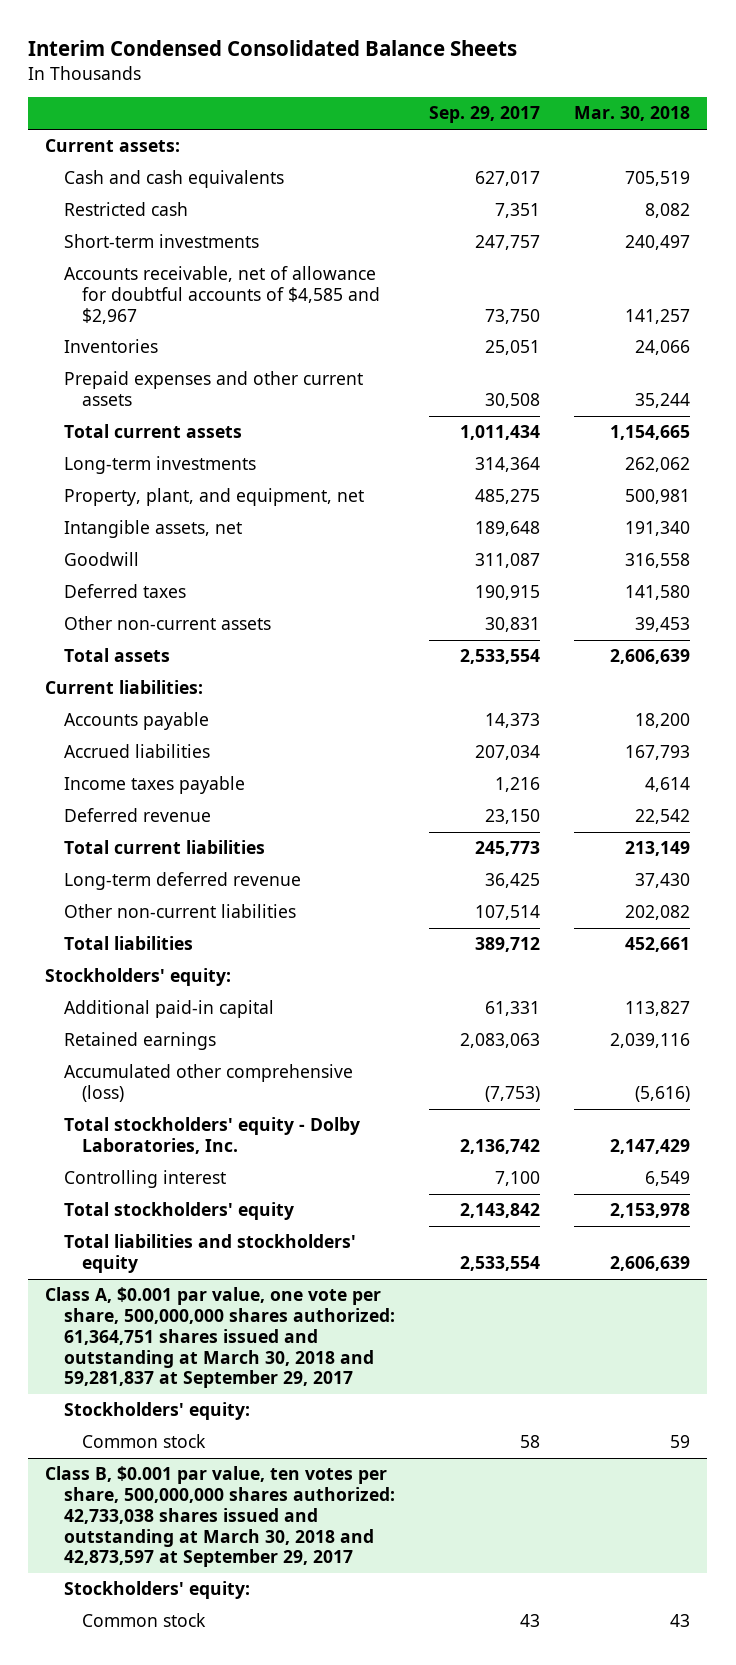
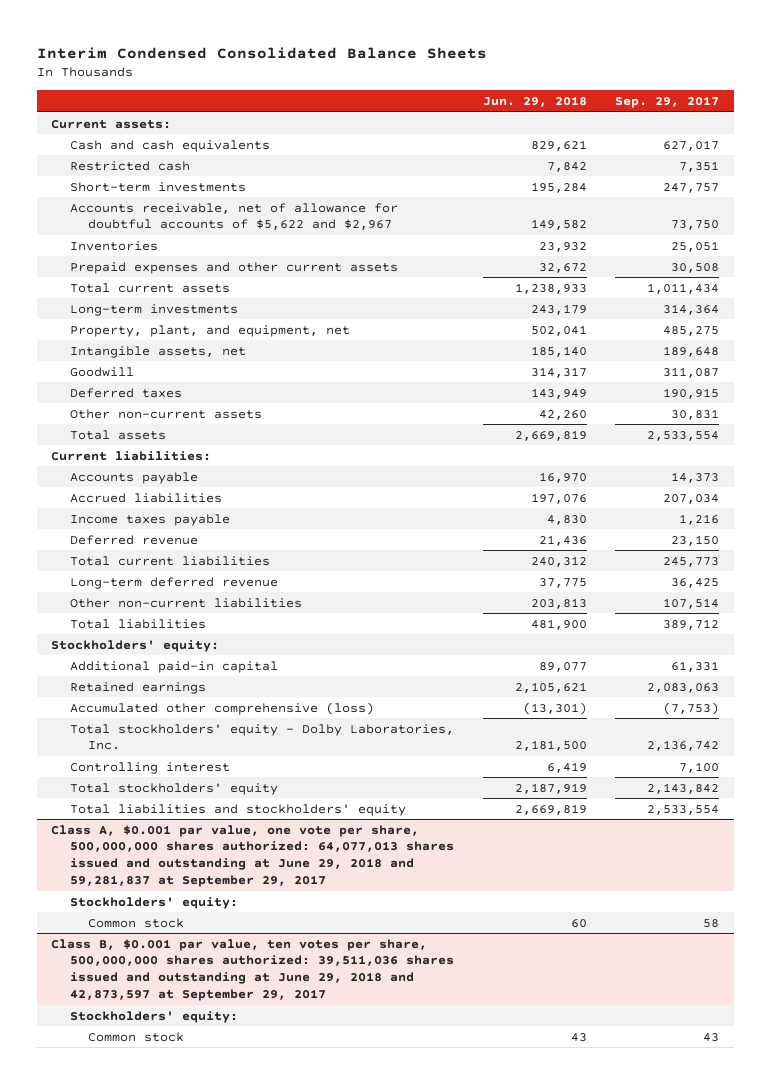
[574,106,691,122] Mar. 30, 2018 -> none
none -> [482,95,587,107] Jun. 29, 2018
[63,266,380,324] Accounts receivable, net of allowance for doubtful accounts of $4,585 and $2,967 -> [69,202,398,231] Accounts receivable, net of allowance for doubtful accounts of $5,622 and $2,967
[45,1287,395,1389] Class A, $0.001 par value, one vote per share, 500,000,000 shares authorized: 61,364,751 shares issued and outstanding at March 30, 2018 and 59,281,837 at September 29, 2017 -> [51,824,454,887] Class A, $0.001 par value, one vote per share, 500,000,000 shares authorized: 64,077,013 shares issued and outstanding at June 29, 2018 and 59,281,837 at September 29, 2017
[45,1466,395,1568] Class B, $0.001 par value, ten votes per share, 500,000,000 shares authorized: 42,733,038 shares issued and outstanding at March 30, 2018 and 42,873,597 at September 29, 2017 -> [51,938,454,1001] Class B, $0.001 par value, ten votes per share, 500,000,000 shares authorized: 39,511,036 shares issued and outstanding at June 29, 2018 and 42,873,597 at September 29, 2017

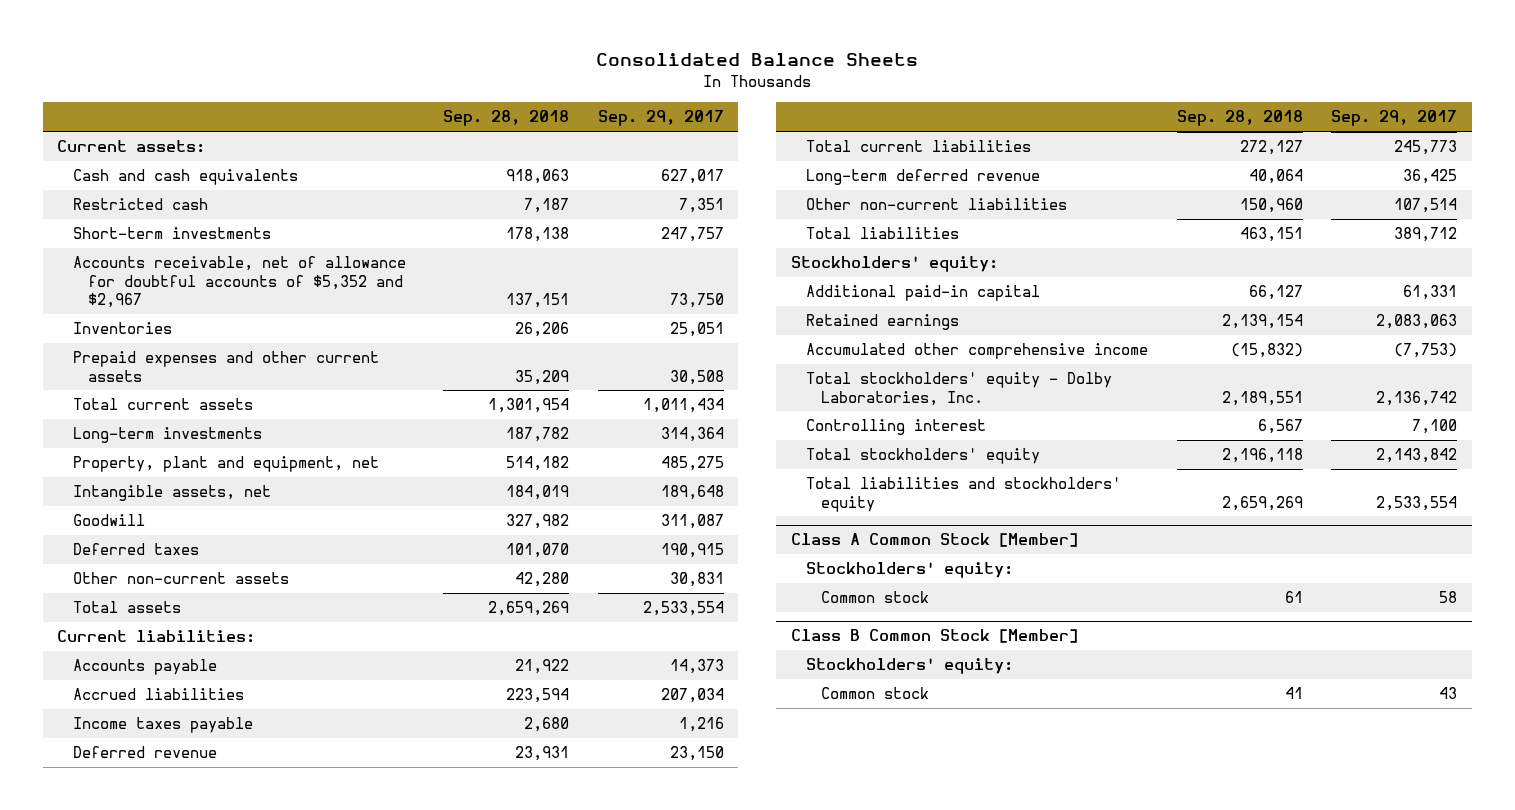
[36,46,487,59] Interim Condensed Consolidated Balance Sheets -> [596,53,919,67] Consolidated Balance Sheets
[482,95,587,107] Jun. 29, 2018 -> none
none -> [443,110,570,127] Sep. 28, 2018
[69,202,398,231] Accounts receivable, net of allowance for doubtful accounts of $5,622 and $2,967 -> [72,256,406,308] Accounts receivable, net of allowance for doubtful accounts of $5,352 and $2,967
[69,324,350,337] Property, plant, and equipment, net -> [72,456,379,473] Property, plant and equipment, net
[69,701,374,715] Accumulated other comprehensive (loss) -> [805,343,1148,360] Accumulated other comprehensive income
[51,824,454,887] Class A, $0.001 par value, one vote per share, 500,000,000 shares authorized: 64,077,013 shares issued and outstanding at June 29, 2018 and 59,281,837 at September 29, 2017 -> [790,533,1078,548] Class A Common Stock [Member]
[51,938,454,1001] Class B, $0.001 par value, ten votes per share, 500,000,000 shares authorized: 39,511,036 shares issued and outstanding at June 29, 2018 and 42,873,597 at September 29, 2017 -> [790,629,1078,644] Class B Common Stock [Member]

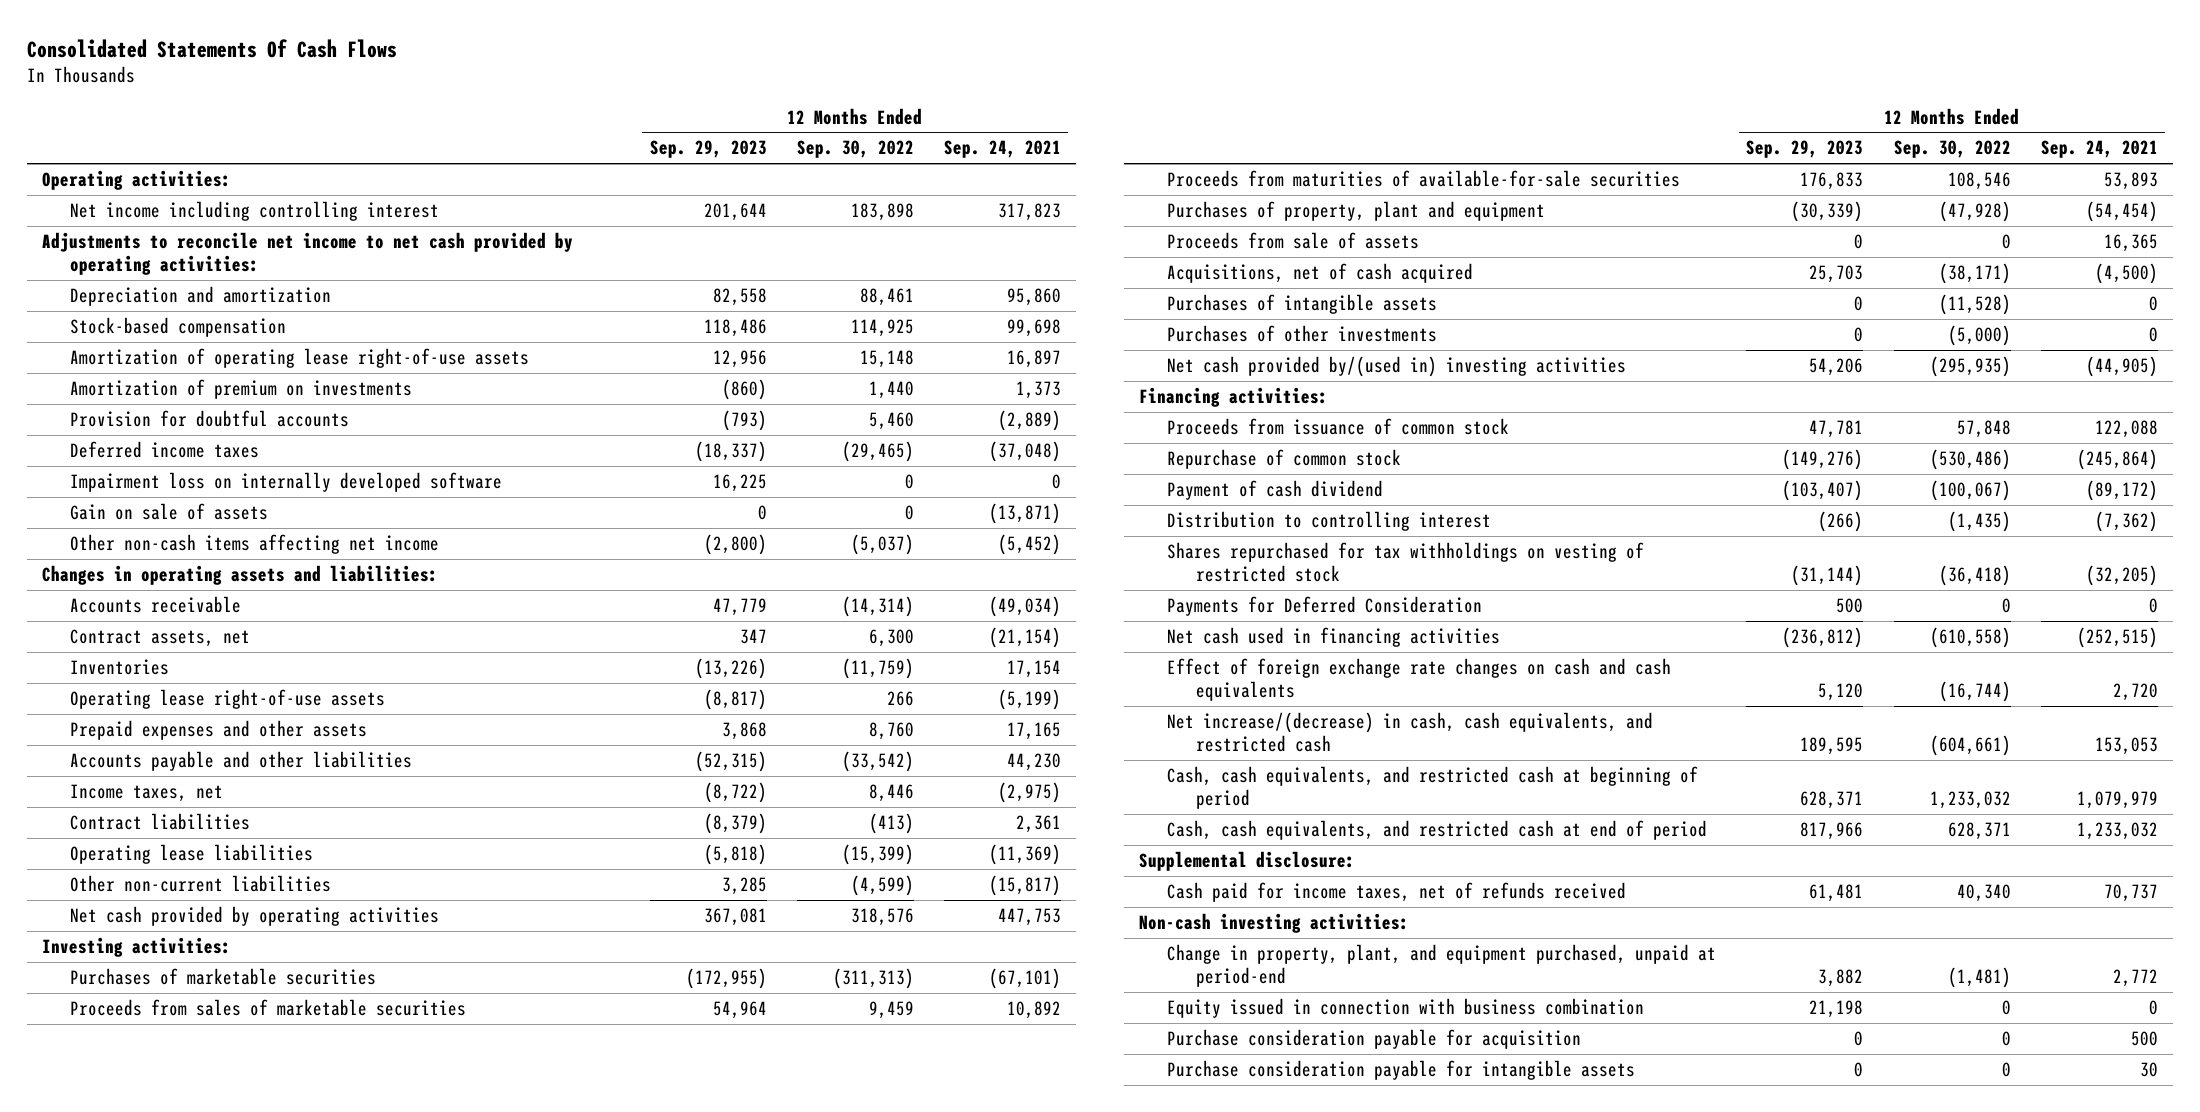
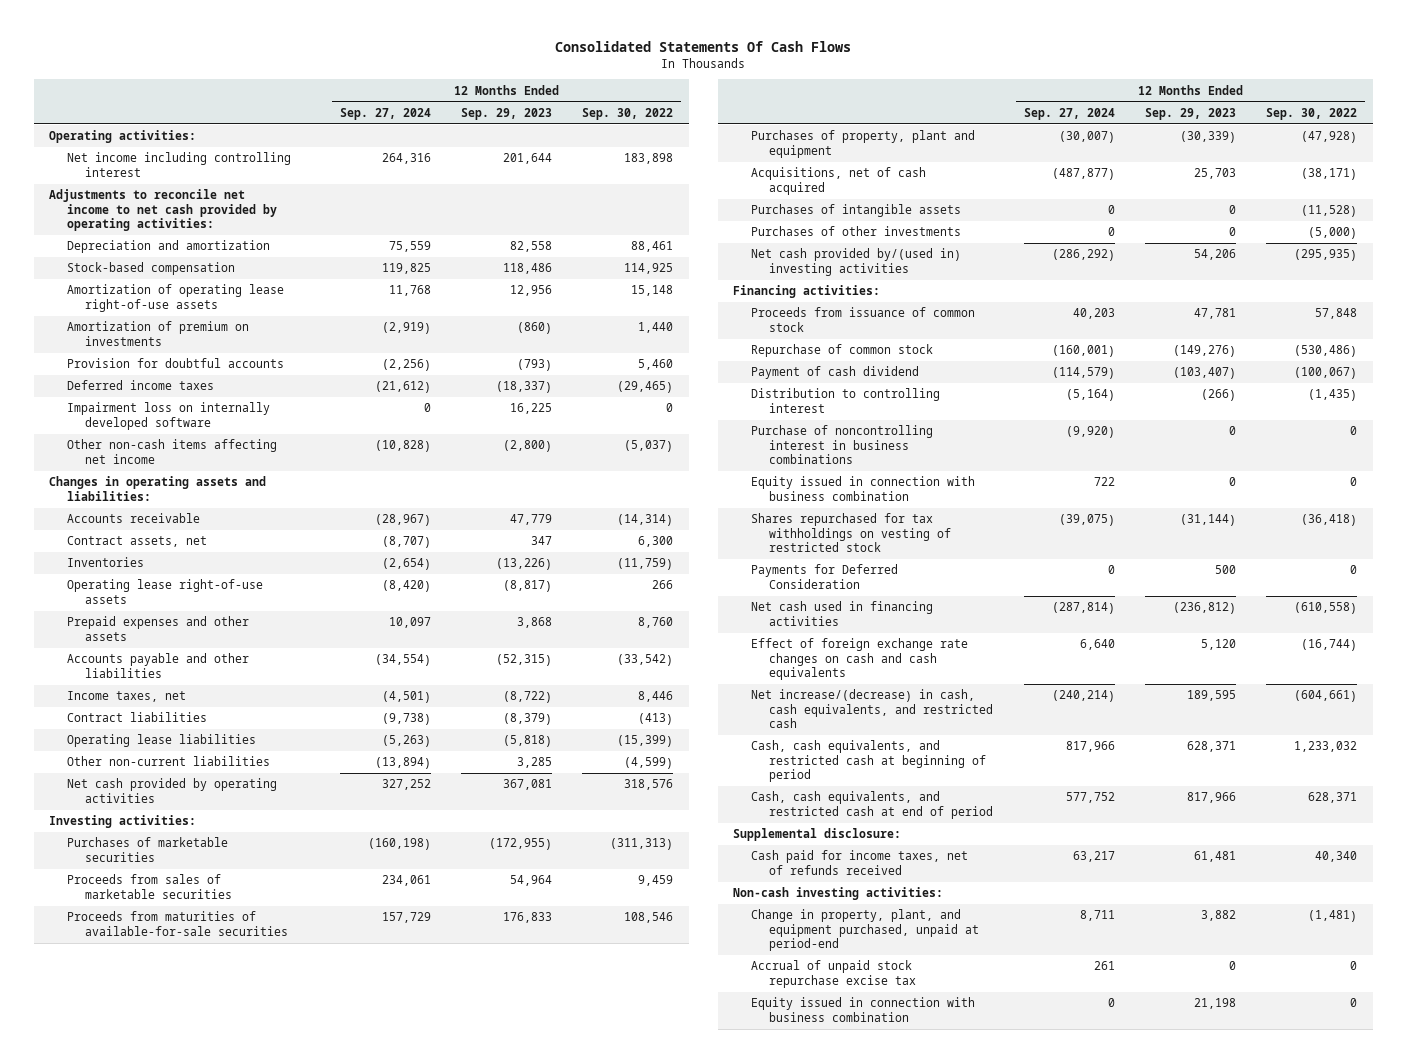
[943,140,1061,159] Sep. 24, 2021 -> none
none -> [339,107,431,120] Sep. 27, 2024
[70,503,269,521] Gain on sale of assets -> none
[1167,232,1420,250] Proceeds from sale of assets -> none
none -> [751,425,934,465] Purchase of noncontrolling interest in business combinations
none -> [751,476,976,501] Equity issued in connection with business combination
none -> [751,960,917,988] Accrual of unpaid stock repurchase excise tax
[1167,1029,1582,1050] Purchase consideration payable for acquisition -> none
[1167,1060,1636,1081] Purchase consideration payable for intangible assets -> none

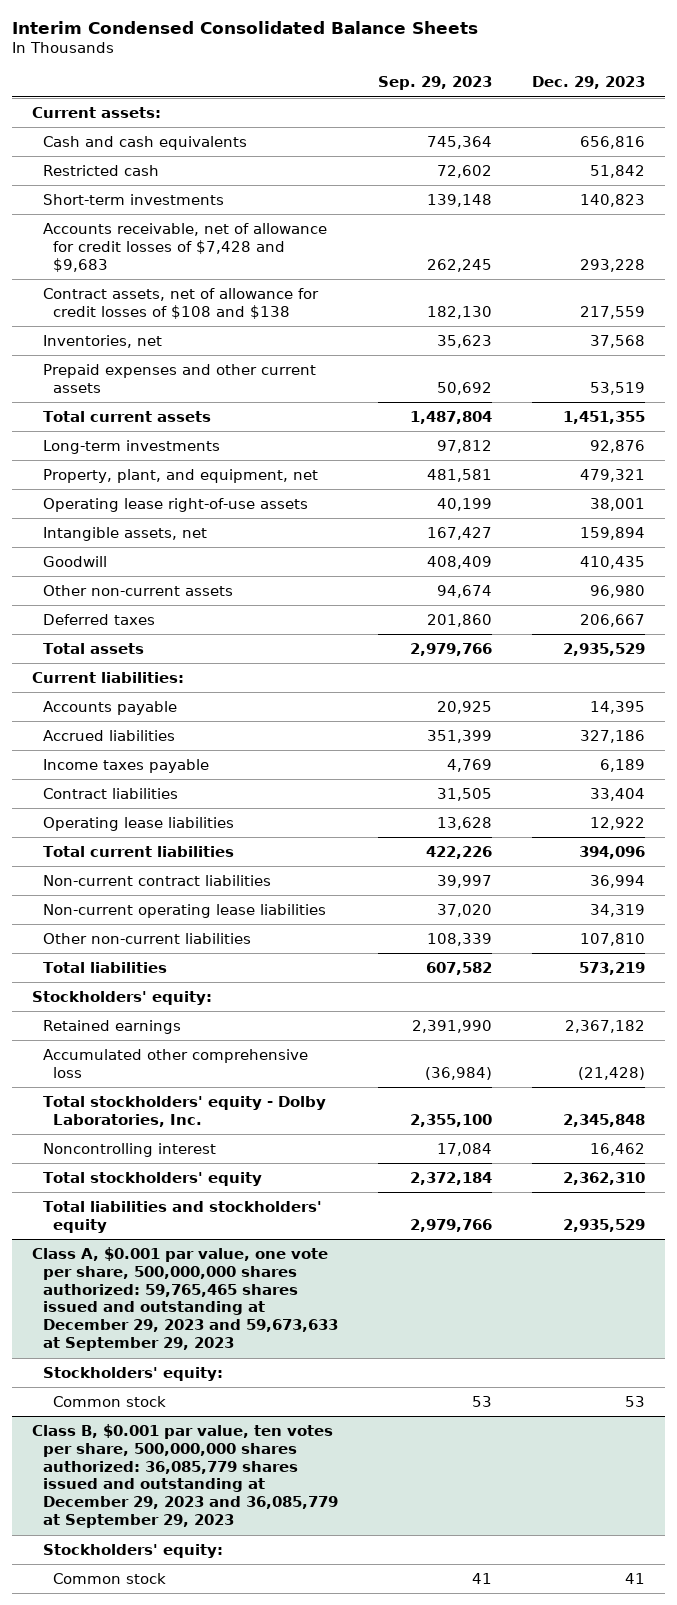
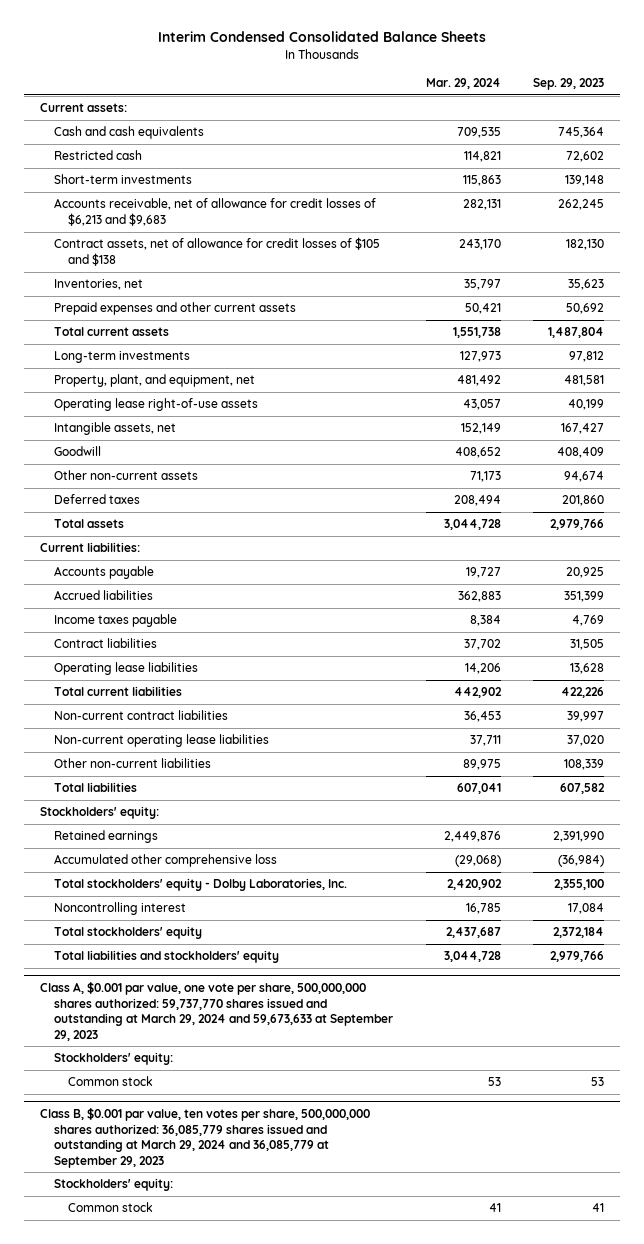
[531,76,645,90] Dec. 29, 2023 -> none
none -> [425,77,501,89] Mar. 29, 2024
[42,222,327,272] Accounts receivable, net of allowance for credit losses of $7,428 and $9,683 -> [54,198,377,226] Accounts receivable, net of allowance for credit losses of $6,213 and $9,683
[42,287,319,319] Contract assets, net of allowance for credit losses of $108 and $138 -> [54,237,381,266] Contract assets, net of allowance for credit losses of $105 and $138
[31,1246,338,1352] Class A, $0.001 par value, one vote per share, 500,000,000 shares authorized: 59,765,465 shares issued and outstanding at December 29, 2023 and 59,673,633 at September 29, 2023 -> [39,982,394,1041] Class A, $0.001 par value, one vote per share, 500,000,000 shares authorized: 59,737,770 shares issued and outstanding at March 29, 2024 and 59,673,633 at September 29, 2023
[31,1423,338,1529] Class B, $0.001 par value, ten votes per share, 500,000,000 shares authorized: 36,085,779 shares issued and outstanding at December 29, 2023 and 36,085,779 at September 29, 2023 -> [39,1108,370,1168] Class B, $0.001 par value, ten votes per share, 500,000,000 shares authorized: 36,085,779 shares issued and outstanding at March 29, 2024 and 36,085,779 at September 29, 2023

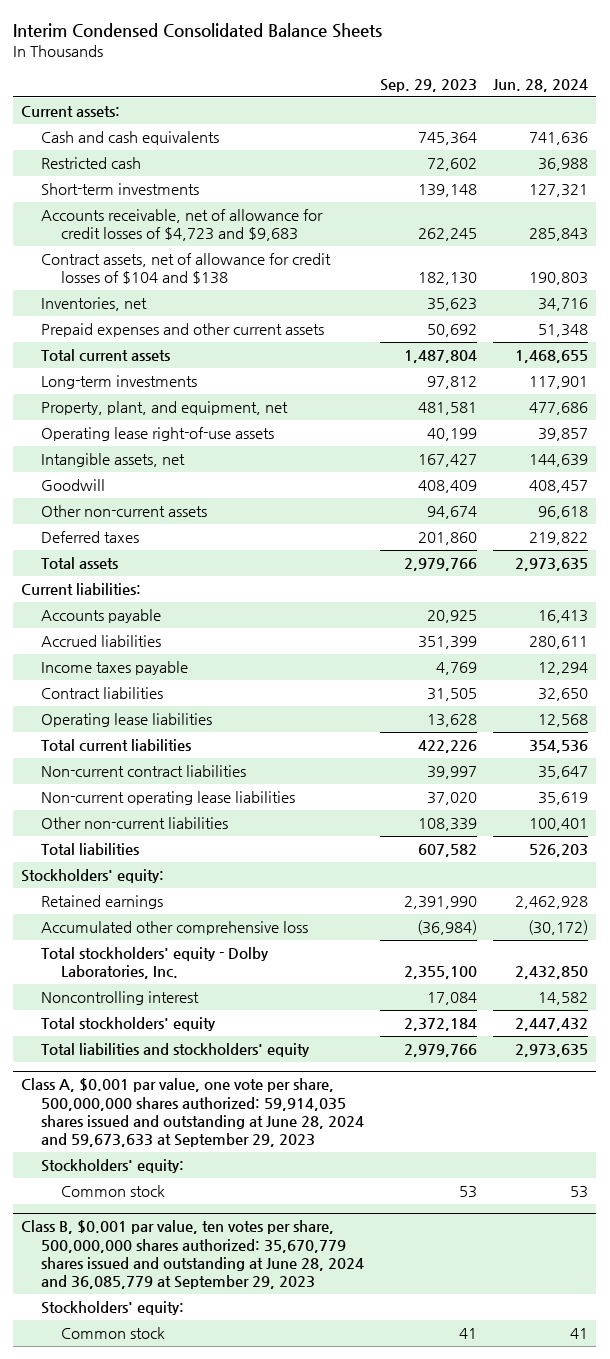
[425,77,501,89] Mar. 29, 2024 -> none
none -> [493,78,589,92] Jun. 28, 2024
[54,198,377,226] Accounts receivable, net of allowance for credit losses of $6,213 and $9,683 -> [41,209,324,242] Accounts receivable, net of allowance for credit losses of $4,723 and $9,683
[54,237,381,266] Contract assets, net of allowance for credit losses of $105 and $138 -> [41,253,332,285] Contract assets, net of allowance for credit losses of $104 and $138
[39,982,394,1041] Class A, $0.001 par value, one vote per share, 500,000,000 shares authorized: 59,737,770 shares issued and outstanding at March 29, 2024 and 59,673,633 at September 29, 2023 -> [21,1078,365,1148] Class A, $0.001 par value, one vote per share, 500,000,000 shares authorized: 59,914,035 shares issued and outstanding at June 28, 2024 and 59,673,633 at September 29, 2023
[39,1108,370,1168] Class B, $0.001 par value, ten votes per share, 500,000,000 shares authorized: 36,085,779 shares issued and outstanding at March 29, 2024 and 36,085,779 at September 29, 2023 -> [21,1220,365,1290] Class B, $0.001 par value, ten votes per share, 500,000,000 shares authorized: 35,670,779 shares issued and outstanding at June 28, 2024 and 36,085,779 at September 29, 2023

